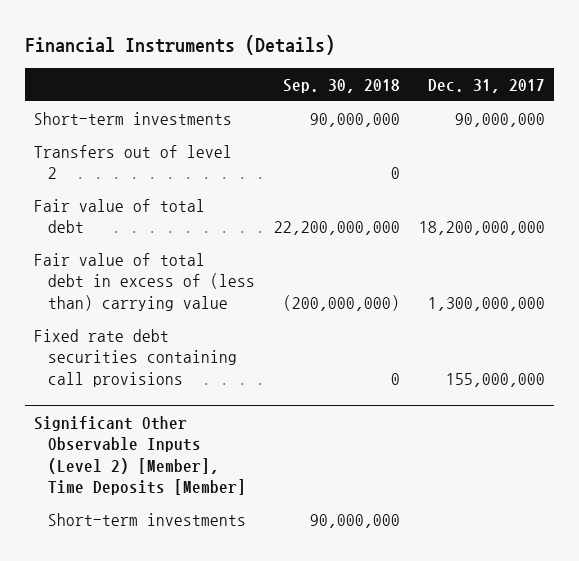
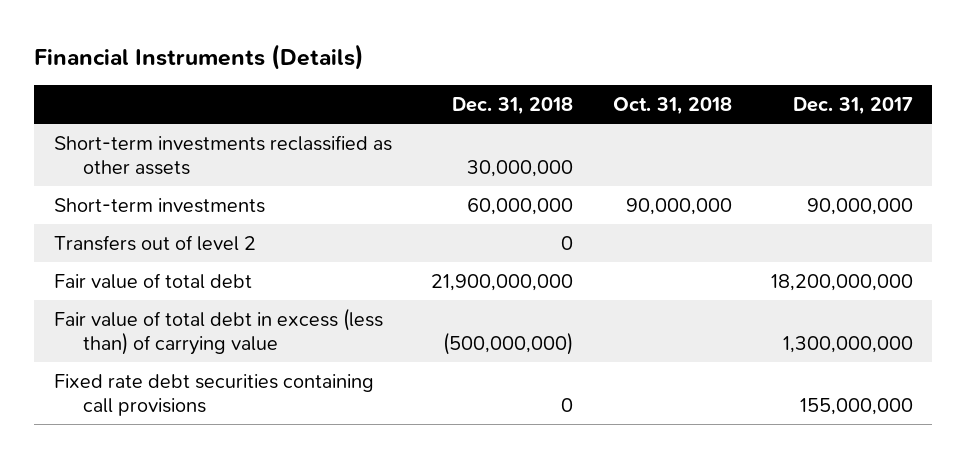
[283,78,401,93] Sep. 30, 2018 -> none
none -> [452,97,574,116] Dec. 31, 2018
none -> [612,97,732,116] Oct. 31, 2018
none -> [53,134,392,175] Short-term investments reclassified as other assets
[34,252,256,311] Fair value of total debt in excess of (less than) carrying value -> [53,307,383,355] Fair value of total debt in excess (less than) of carrying value
[34,415,247,496] Significant Other Observable Inputs (Level 2) [Member], Time Deposits [Member] -> none
[48,512,247,526] Short-term investments -> none

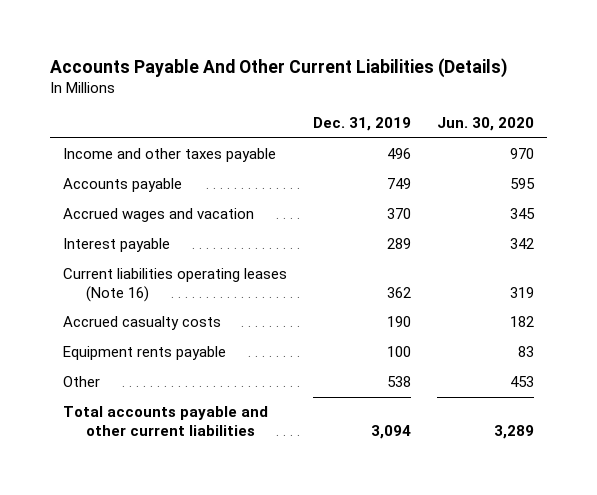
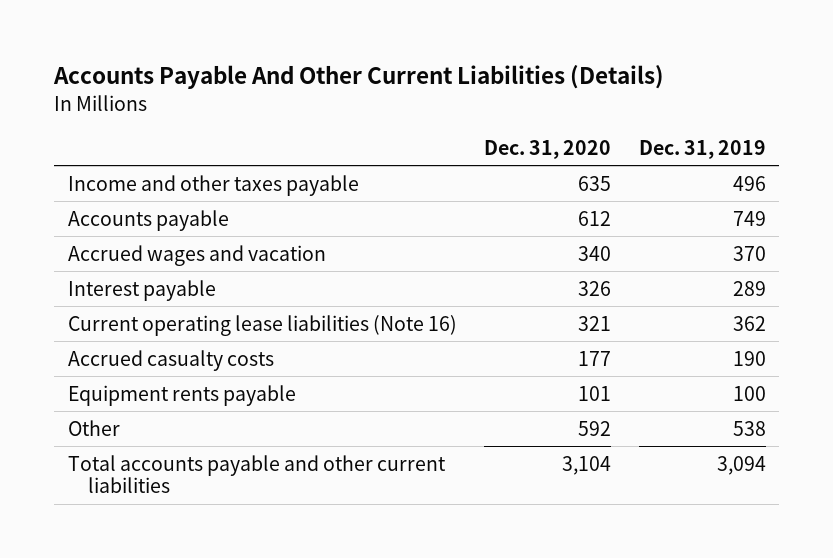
[437,117,535,132] Jun. 30, 2020 -> none
none -> [484,139,612,159] Dec. 31, 2020
[62,268,287,302] Current liabilities operating leases (Note 16) -> [67,314,457,336] Current operating lease liabilities (Note 16)

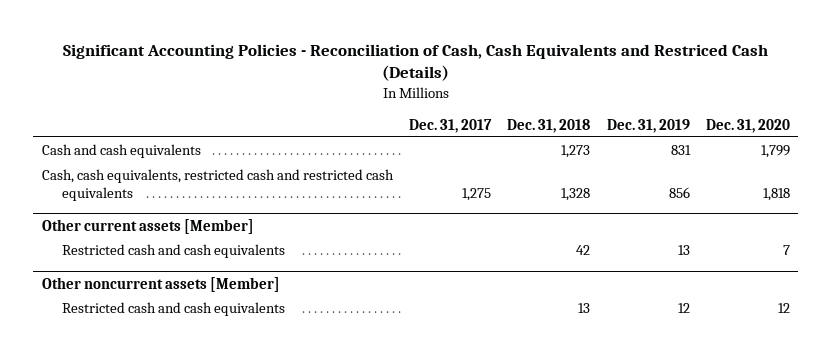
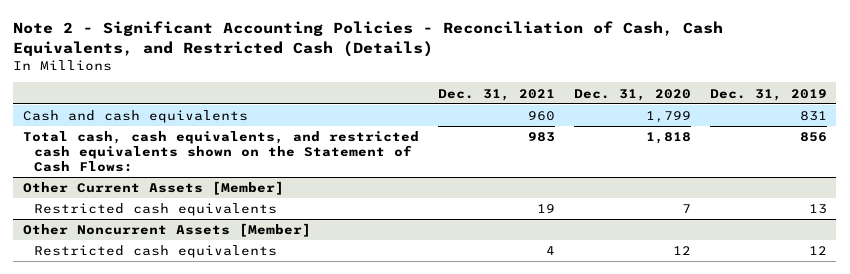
[62,43,768,82] Significant Accounting Policies - Reconciliation of Cash, Cash Equivalents and Restriced Cash (Details) -> [13,21,724,57] Note 2 - Significant Accounting Policies - Reconciliation of Cash, Cash Equivalents, and Restricted Cash (Details)
[408,118,492,133] Dec. 31, 2017 -> none
[507,118,591,133] Dec. 31, 2018 -> none
none -> [437,88,555,101] Dec. 31, 2021
[41,169,394,201] Cash, cash equivalents, restricted cash and restricted cash equivalents -> [22,131,419,172] Total cash, cash equivalents, and restricted cash equivalents shown on the Statement of Cash Flows:
[41,218,254,234] Other current assets [Member] -> [22,181,284,196] Other Current Assets [Member]
[61,244,285,259] Restricted cash and cash equivalents -> [33,203,277,217] Restricted cash equivalents
[41,276,280,292] Other noncurrent assets [Member] -> [22,223,311,238] Other Noncurrent Assets [Member]
[61,302,285,317] Restricted cash and cash equivalents -> [33,245,277,259] Restricted cash equivalents

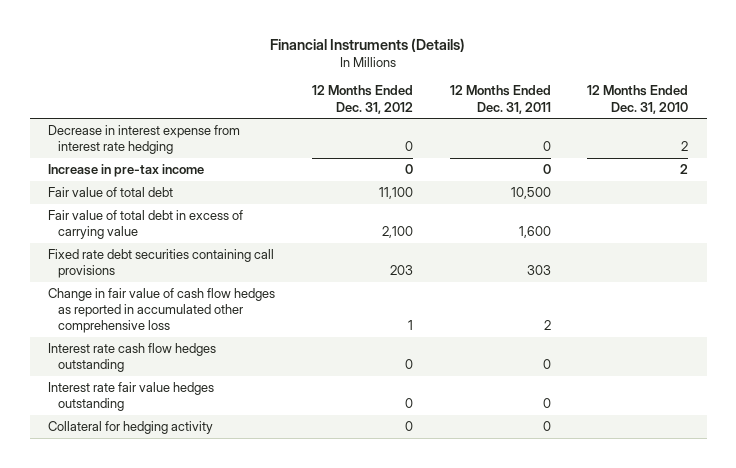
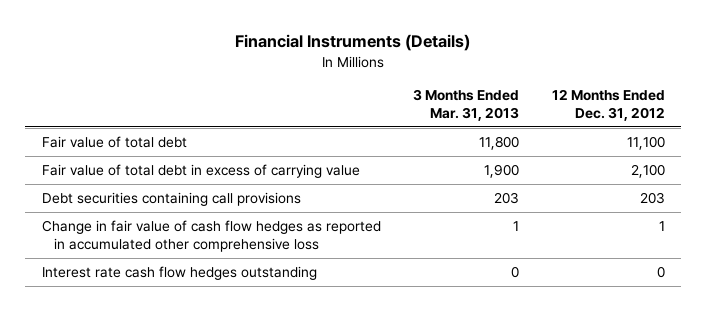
[449,85,551,114] 12 Months Ended Dec. 31, 2011 -> none
[587,85,689,114] 12 Months Ended Dec. 31, 2010 -> none
none -> [413,88,520,121] 3 Months Ended Mar. 31, 2013
[48,124,241,154] Decrease in interest expense from interest rate hedging -> none
[48,163,205,177] Increase in pre-tax income -> none
[48,248,275,278] Fixed rate debt securities containing call provisions -> [41,192,301,207] Debt securities containing call provisions
[48,381,215,411] Interest rate fair value hedges outstanding -> none
[48,420,214,434] Collateral for hedging activity -> none

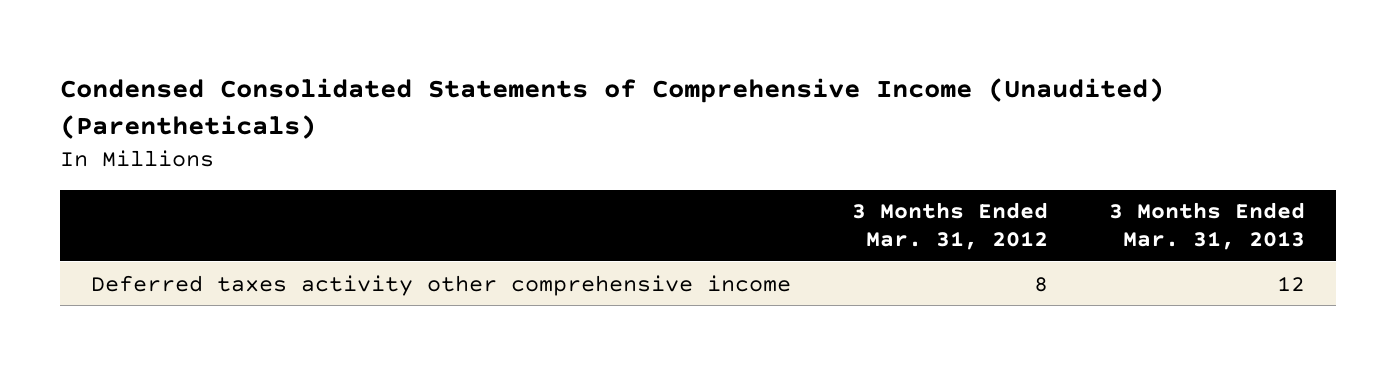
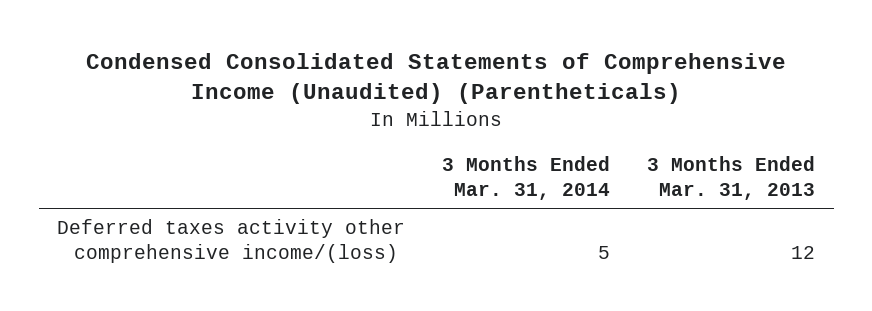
[852,202,1049,251] 3 Months Ended Mar. 31, 2012 -> none
none -> [442,155,611,200] 3 Months Ended Mar. 31, 2014
[90,274,791,296] Deferred taxes activity other comprehensive income -> [57,219,406,264] Deferred taxes activity other comprehensive income/(loss)

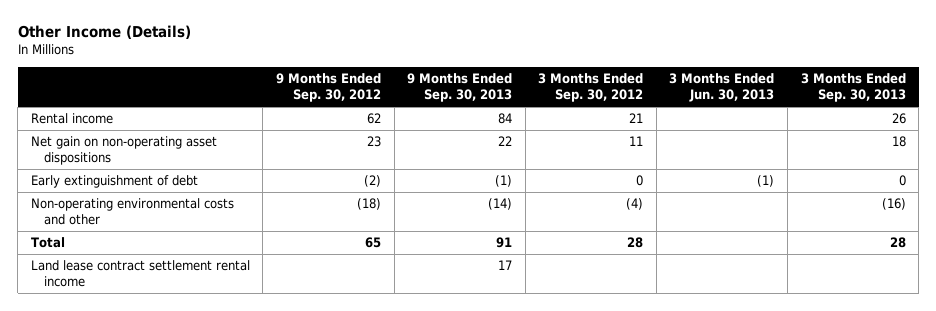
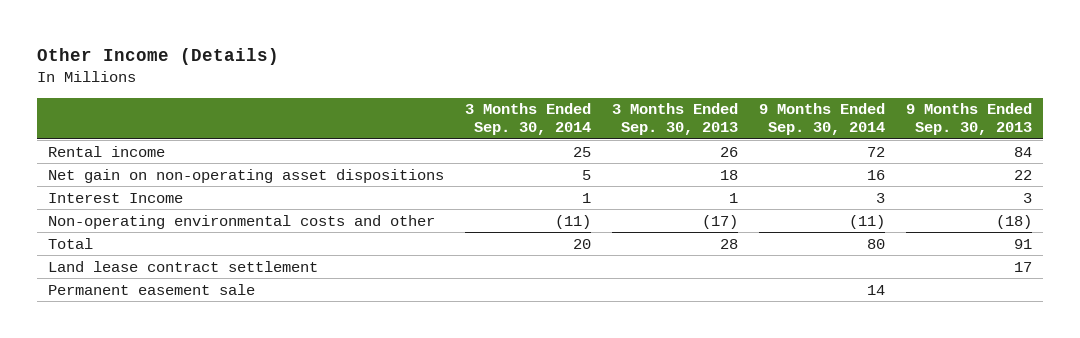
[275,73,381,103] 9 Months Ended Sep. 30, 2012 -> none
[538,73,644,103] 3 Months Ended Sep. 30, 2012 -> none
[669,73,775,103] 3 Months Ended Jun. 30, 2013 -> none
none -> [464,103,591,136] 3 Months Ended Sep. 30, 2014
none -> [759,103,886,136] 9 Months Ended Sep. 30, 2014
[30,175,198,189] Early extinguishment of debt -> none
none -> [47,192,183,203] Interest Income
[488,198,513,211] (14) -> [996,214,1033,229] (18)
[881,198,906,211] (16) -> [702,214,739,229] (17)
[30,260,250,288] Land lease contract settlement rental income -> [47,260,318,272] Land lease contract settlement
none -> [47,283,255,295] Permanent easement sale

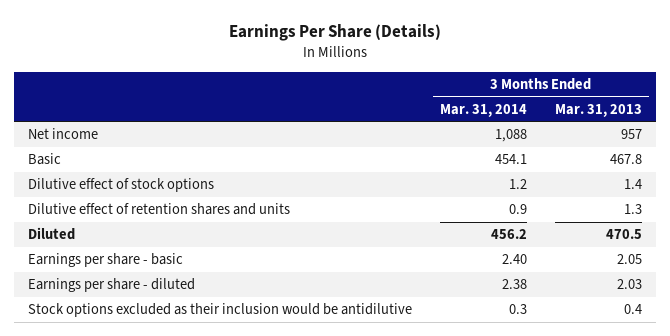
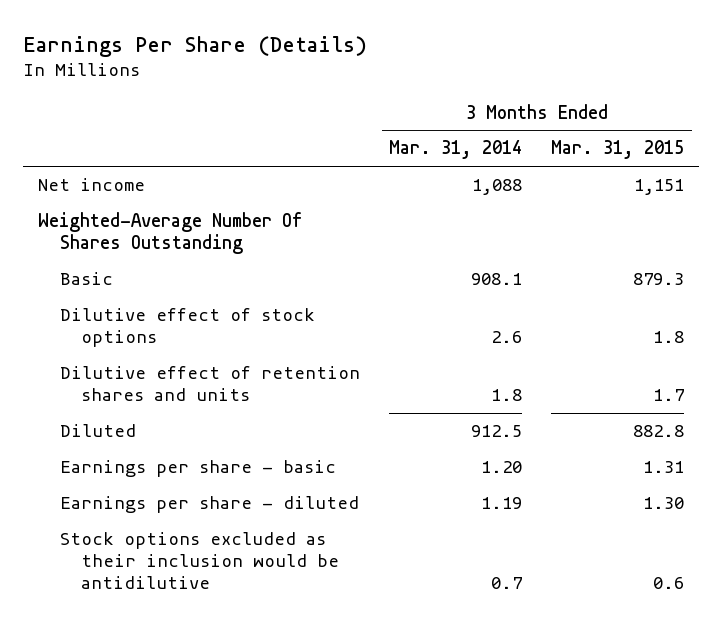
[555,103,643,117] Mar. 31, 2013 -> none
none -> [551,140,685,160] Mar. 31, 2015
none -> [38,212,304,255] Weighted-Average Number Of Shares Outstanding
[495,154,528,165] 454.1 -> [470,273,522,286] 908.1
[509,179,528,190] 1.2 -> [490,331,522,344] 2.6
[509,204,528,215] 0.9 -> [490,389,522,402] 1.8
[491,229,528,240] 456.2 -> [470,425,522,438] 912.5
[502,254,528,265] 2.40 -> [480,461,522,474] 1.20
[502,279,528,290] 2.38 -> [480,497,522,510] 1.19
[509,304,528,315] 0.3 -> [490,577,522,590] 0.7

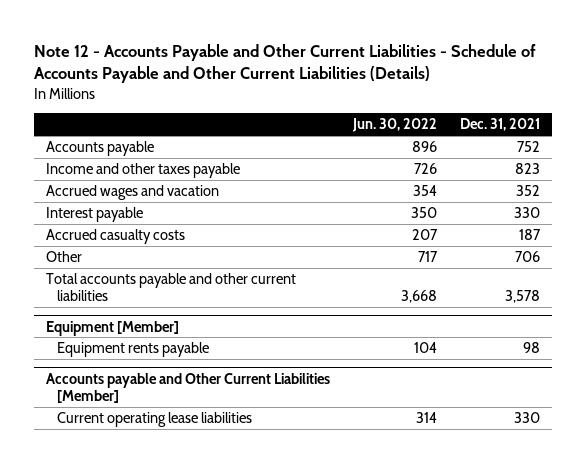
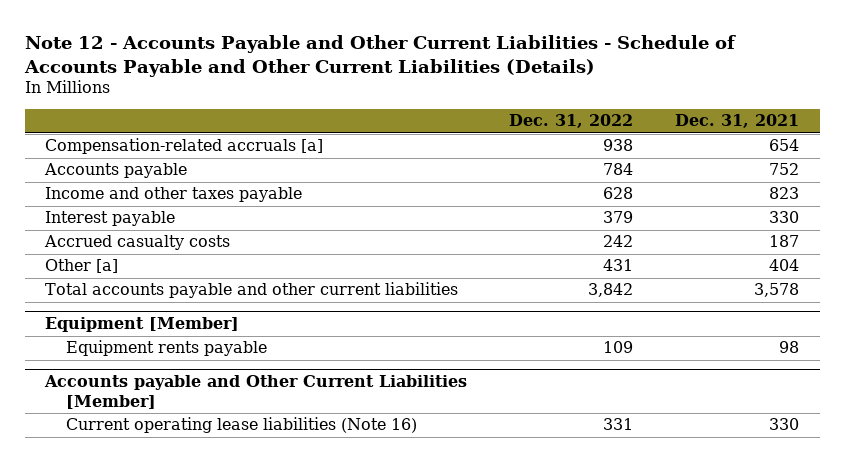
[351,118,437,133] Jun. 30, 2022 -> none
none -> [509,114,634,129] Dec. 31, 2022
none -> [45,138,324,155] Compensation-related accruals [a]
[45,185,219,201] Accrued wages and vacation -> none
[45,251,82,263] Other -> [45,259,119,274] Other [a]
[515,251,541,263] 706 -> [768,259,799,272] 404
[56,412,252,428] Current operating lease liabilities -> [66,417,418,434] Current operating lease liabilities (Note 16)

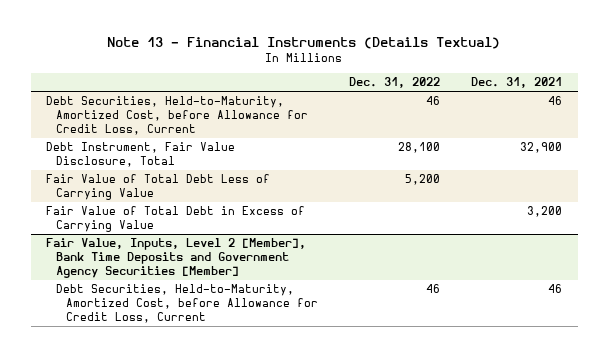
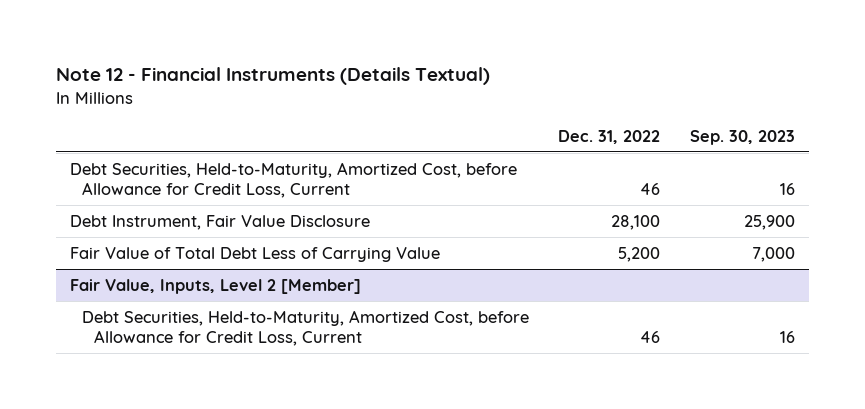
[107,37,501,50] Note 13 - Financial Instruments (Details Textual) -> [55,67,490,86] Note 12 - Financial Instruments (Details Textual)
[471,77,563,89] Dec. 31, 2021 -> none
none -> [689,129,795,145] Sep. 30, 2023
[46,142,236,168] Debt Instrument, Fair Value Disclosure, Total -> [70,214,371,230] Debt Instrument, Fair Value Disclosure
[46,206,306,233] Fair Value of Total Debt in Excess of Carrying Value -> none
[46,238,307,279] Fair Value, Inputs, Level 2 [Member], Bank Time Deposits and Government Agency Securities [Member] -> none
none -> [70,278,362,294] Fair Value, Inputs, Level 2 [Member]

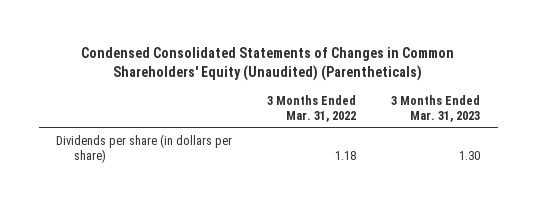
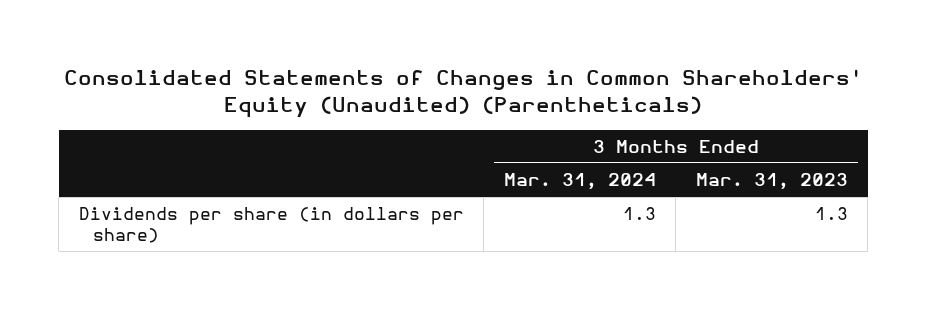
[81,46,455,81] Condensed Consolidated Statements of Changes in Common Shareholders' Equity (Unaudited) (Parentheticals) -> [64,69,863,119] Consolidated Statements of Changes in Common Shareholders' Equity (Unaudited) (Parentheticals)
[267,95,357,123] 3 Months Ended Mar. 31, 2022 -> none
none -> [503,173,656,191] Mar. 31, 2024
[459,151,481,161] 1.30 -> [814,207,848,221] 1.3

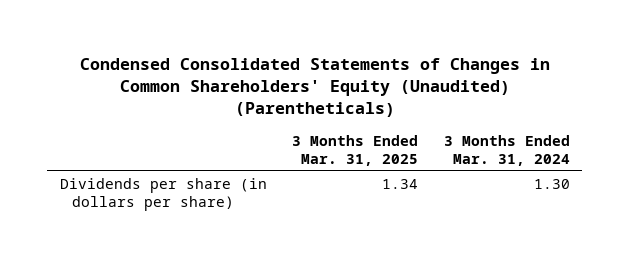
[64,69,863,119] Consolidated Statements of Changes in Common Shareholders' Equity (Unaudited) (Parentheticals) -> [79,57,550,118] Condensed Consolidated Statements of Changes in Common Shareholders' Equity (Unaudited) (Parentheticals)
[695,173,848,191] Mar. 31, 2023 -> none
none -> [292,134,419,167] 3 Months Ended Mar. 31, 2025
[622,207,656,221] 1.3 -> [533,179,570,190] 1.30

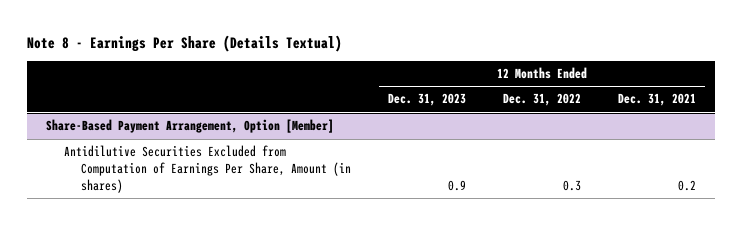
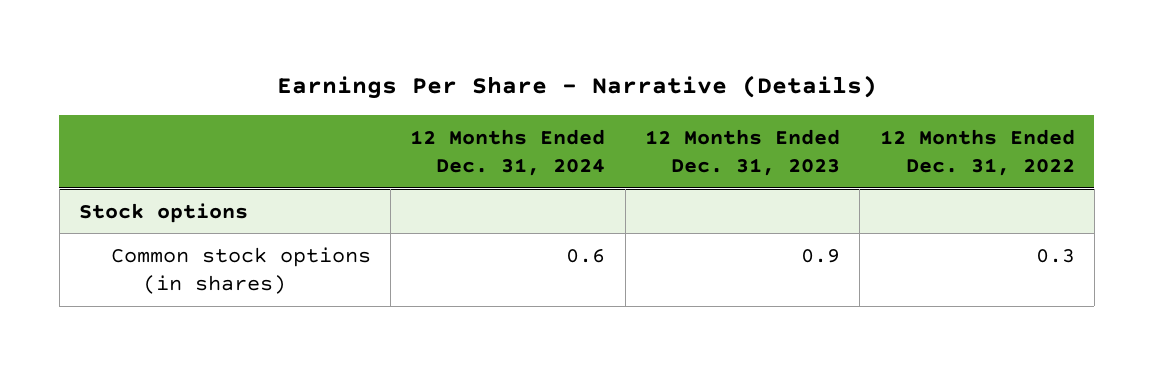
[27,34,343,52] Note 8 - Earnings Per Share (Details Textual) -> [276,75,877,100] Earnings Per Share - Narrative (Details)
[618,93,697,107] Dec. 31, 2021 -> none
none -> [410,128,606,176] 12 Months Ended Dec. 31, 2024
[45,119,334,134] Share-Based Payment Arrangement, Option [Member] -> [79,202,249,223] Stock options
[63,145,352,193] Antidilutive Securities Excluded from Computation of Earnings Per Share, Amount (in shares) -> [110,246,371,294] Common stock options (in shares)

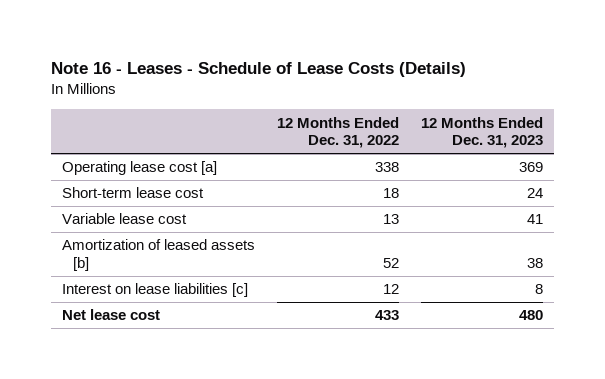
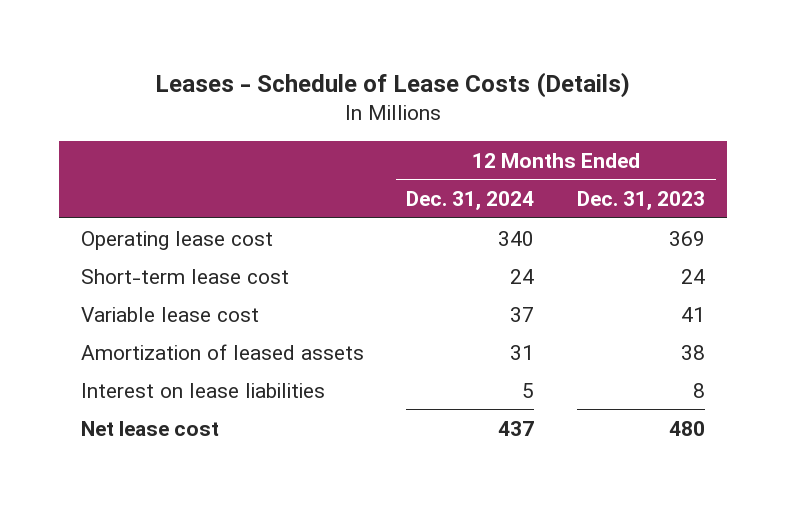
[51,62,467,78] Note 16 - Leases - Schedule of Lease Costs (Details) -> [154,71,630,98] Leases - Schedule of Lease Costs (Details)
[277,116,400,149] 12 Months Ended Dec. 31, 2022 -> none
none -> [406,191,535,211] Dec. 31, 2024
[62,161,218,176] Operating lease cost [a] -> [80,230,273,250] Operating lease cost
[62,239,256,271] Amortization of leased assets [b] -> [80,343,364,360] Amortization of leased assets
[62,283,249,298] Interest on lease liabilities [c] -> [80,382,325,398] Interest on lease liabilities

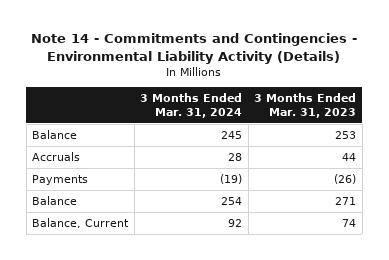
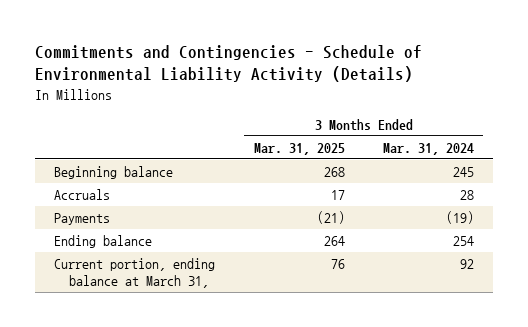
[31,33,358,64] Note 14 - Commitments and Contingencies - Environmental Liability Activity (Details) -> [35,45,423,83] Commitments and Contingencies - Schedule of Environmental Liability Activity (Details)
[254,92,357,118] 3 Months Ended Mar. 31, 2023 -> none
none -> [253,142,345,155] Mar. 31, 2025
[32,129,78,139] Balance -> [54,166,174,180] Beginning balance
[32,195,78,205] Balance -> [54,235,153,249] Ending balance
[32,217,130,228] Balance, Current -> [54,258,216,288] Current portion, ending balance at March 31,

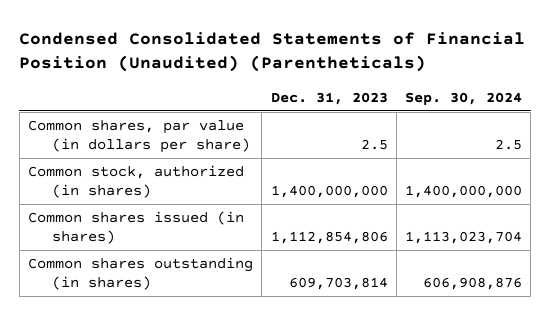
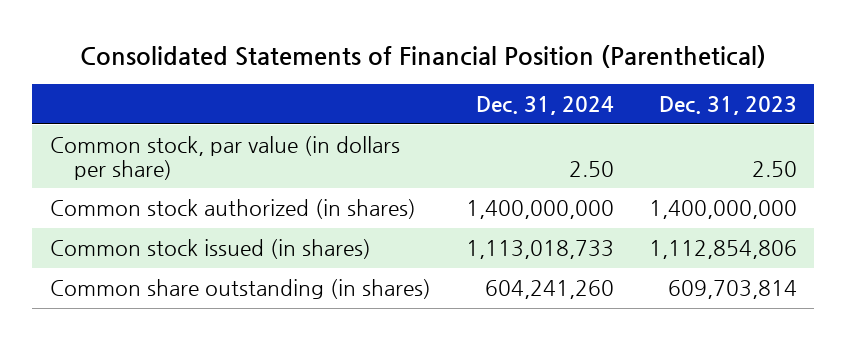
[19,31,526,72] Condensed Consolidated Statements of Financial Position (Unaudited) (Parentheticals) -> [80,44,767,68] Consolidated Statements of Financial Position (Parenthetical)
[405,91,523,105] Sep. 30, 2024 -> none
none -> [475,96,614,116] Dec. 31, 2024
[28,120,250,153] Common shares, par value (in dollars per share) -> [49,135,400,180] Common stock, par value (in dollars per share)
[360,138,388,150] 2.5 -> [751,160,797,177] 2.50
[28,165,245,198] Common stock, authorized (in shares) -> [49,198,416,219] Common stock authorized (in shares)
[28,211,245,244] Common shares issued (in shares) -> [49,238,371,259] Common stock issued (in shares)
[28,257,254,290] Common shares outstanding (in shares) -> [49,278,431,299] Common share outstanding (in shares)

